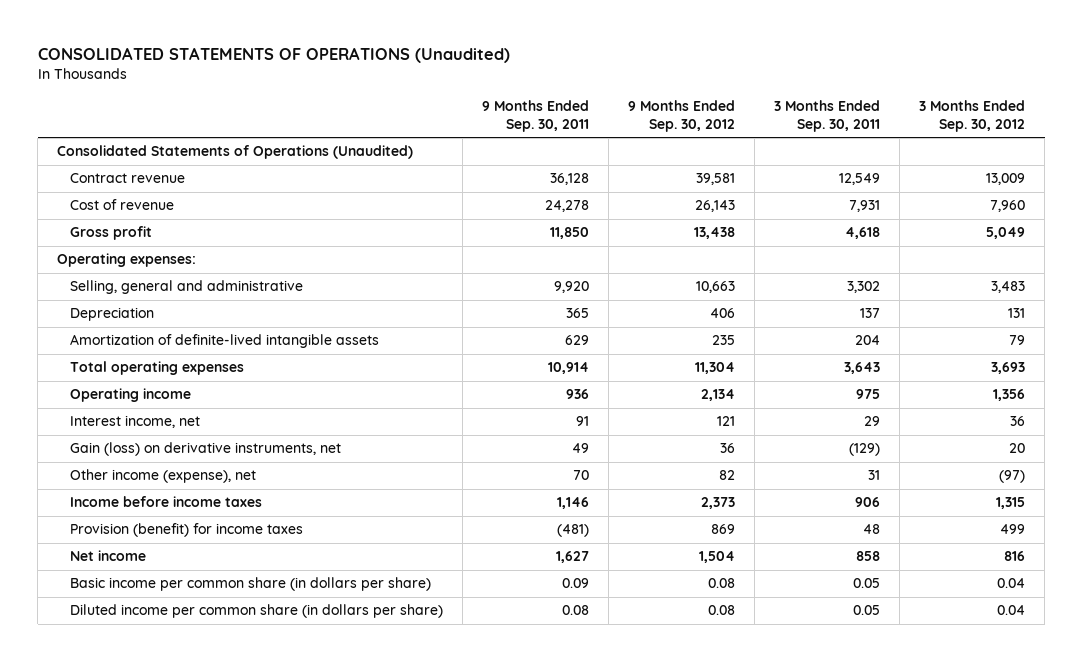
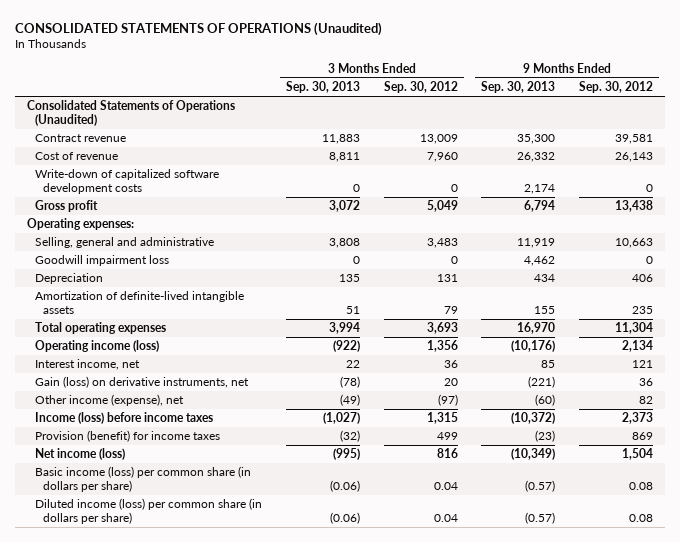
[481,100,589,133] 9 Months Ended Sep. 30, 2011 -> none
[774,100,881,133] 3 Months Ended Sep. 30, 2011 -> none
none -> [285,80,360,93] Sep. 30, 2013
none -> [481,80,556,93] Sep. 30, 2013
none -> [35,169,220,194] Write-down of capitalized software development costs
none -> [35,255,170,267] Goodwill impairment loss
[69,388,191,403] Operating income -> [35,340,160,353] Operating income (loss)
[69,496,262,508] Income before income taxes -> [35,412,214,425] Income (loss) before income taxes
[69,550,146,562] Net income -> [35,448,126,461] Net income (loss)
[69,577,431,592] Basic income per common share (in dollars per share) -> [35,466,252,492] Basic income (loss) per common share (in dollars per share)
[69,604,443,619] Diluted income per common share (in dollars per share) -> [35,498,263,524] Diluted income (loss) per common share (in dollars per share)

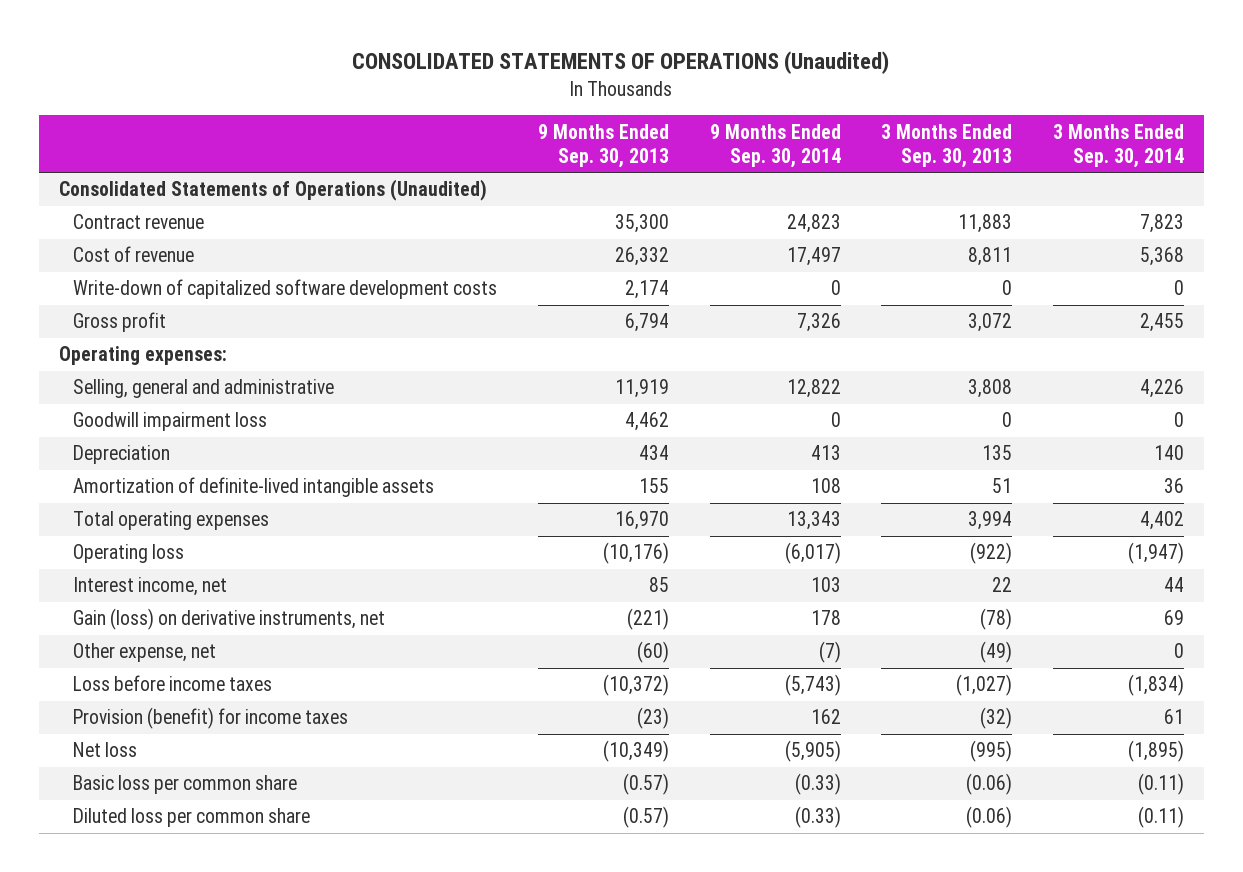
[383,80,458,93] Sep. 30, 2012 -> none
[579,80,654,93] Sep. 30, 2012 -> none
none -> [709,123,841,168] 9 Months Ended Sep. 30, 2014
none -> [1052,123,1184,168] 3 Months Ended Sep. 30, 2014
[35,340,160,353] Operating income (loss) -> [73,544,185,564] Operating loss
[35,394,185,407] Other income (expense), net -> [73,643,217,663] Other expense, net
[35,412,214,425] Income (loss) before income taxes -> [73,675,273,692] Loss before income taxes
[35,448,126,461] Net income (loss) -> [73,742,138,758] Net loss
[35,466,252,492] Basic income (loss) per common share (in dollars per share) -> [73,775,298,795] Basic loss per common share
[35,498,263,524] Diluted income (loss) per common share (in dollars per share) -> [73,808,311,828] Diluted loss per common share

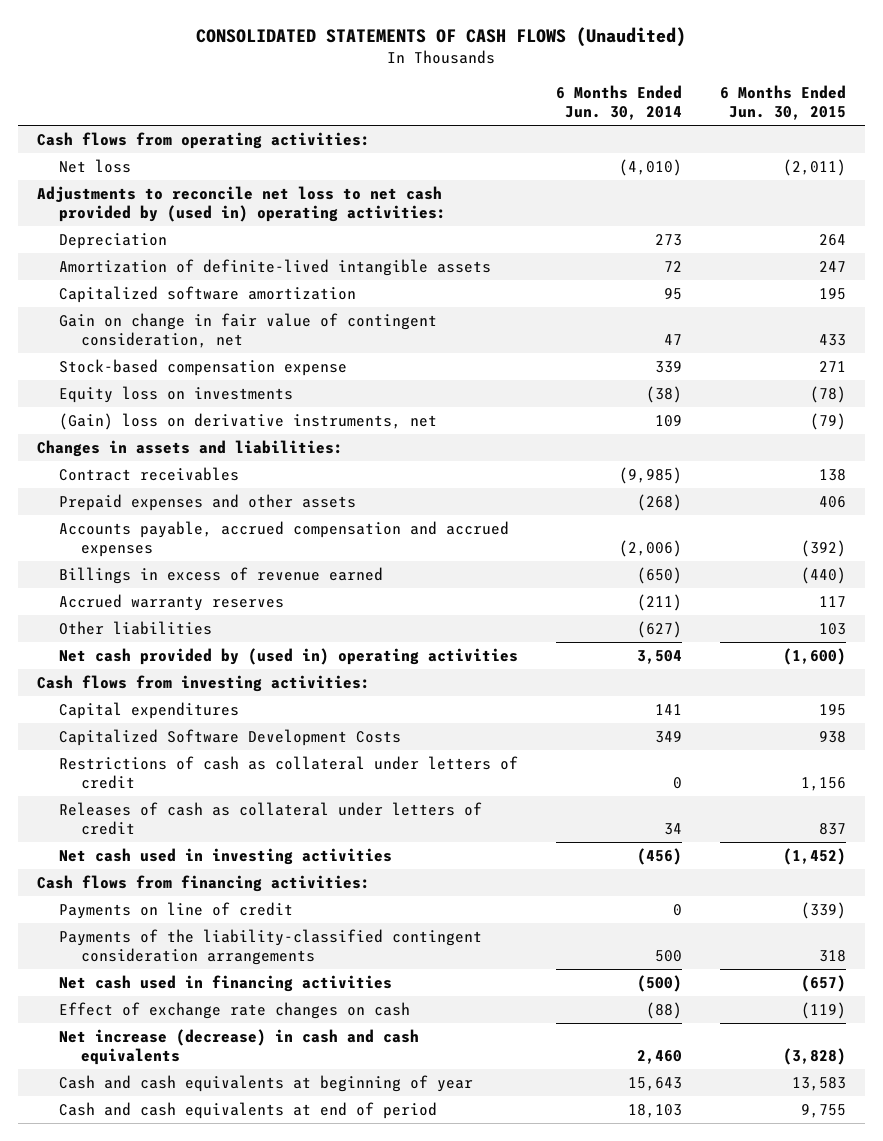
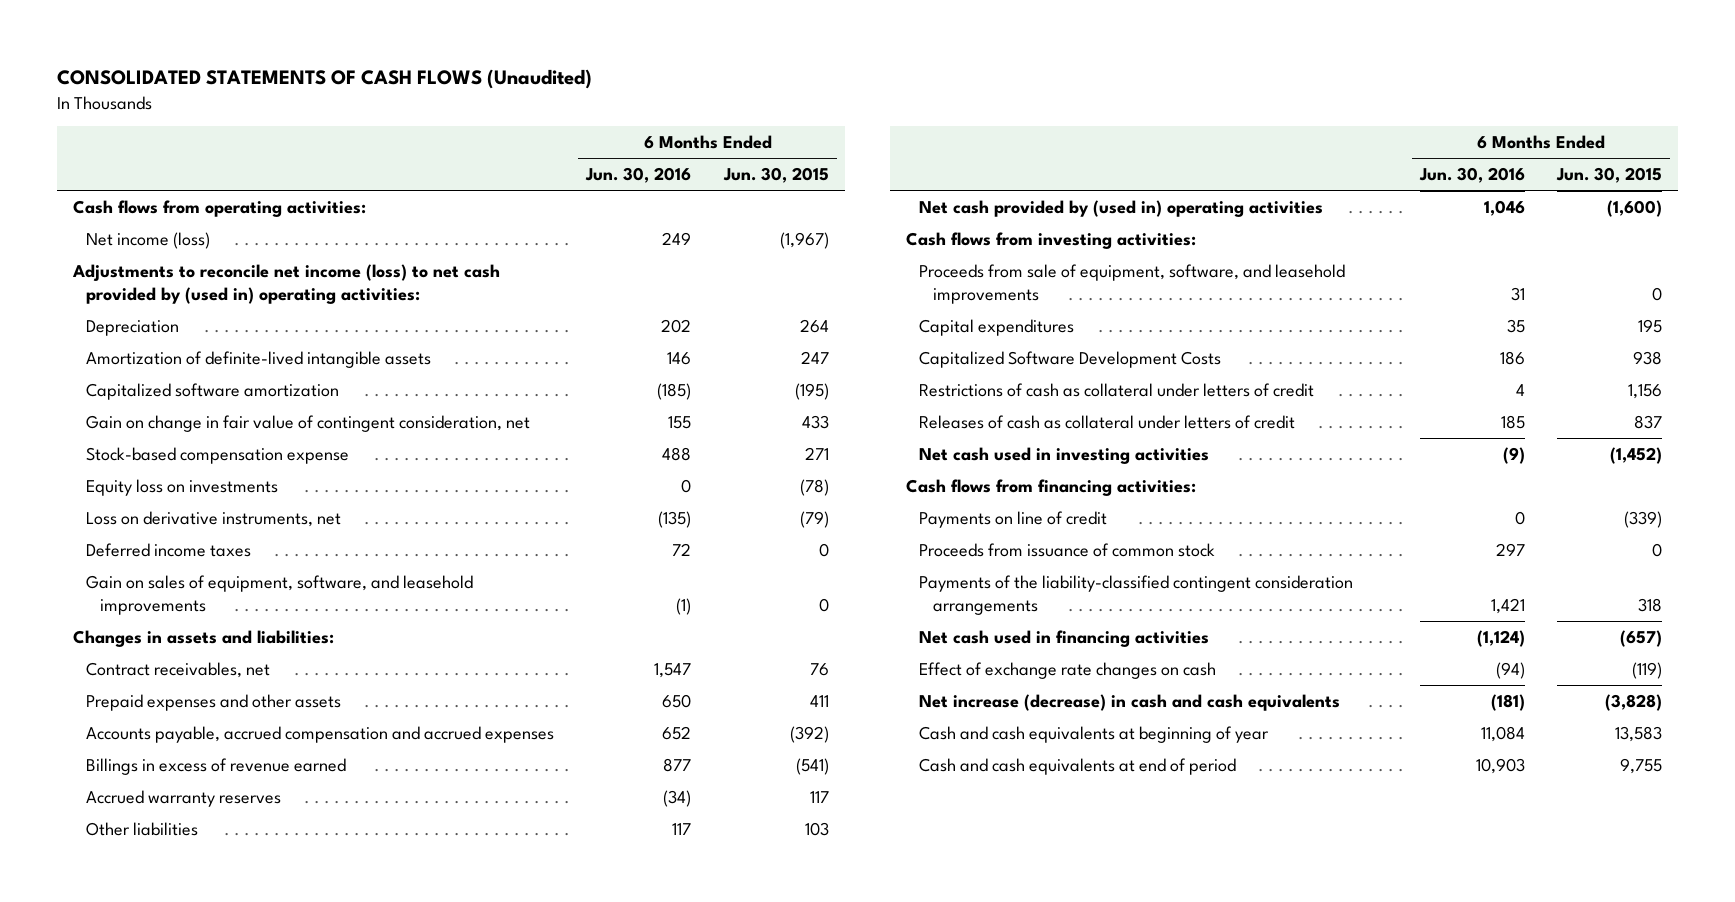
[555,84,682,121] 6 Months Ended Jun. 30, 2014 -> none
none -> [585,167,692,184] Jun. 30, 2016
[58,158,131,173] Net loss -> [86,231,211,249] Net income (loss)
[782,158,846,176] (2,011) -> [779,231,829,249] (1,967)
[36,185,446,223] Adjustments to reconcile net loss to net cash provided by (used in) operating activities: -> [71,263,500,304] Adjustments to reconcile net income (loss) to net cash provided by (used in) operating activities:
[818,287,846,300] 195 -> [794,382,829,400] (195)
[58,412,437,430] (Gain) loss on derivative instruments, net -> [86,510,342,527] Loss on derivative instruments, net
none -> [86,542,252,557] Deferred income taxes
none -> [86,574,474,615] Gain on sales of equipment, software, and leasehold improvements
[58,466,239,481] Contract receivables -> [86,661,271,678] Contract receivables, net
[818,468,846,481] 138 -> [809,662,829,676] 76
[818,495,846,508] 406 -> [809,694,829,707] 411
[800,566,846,584] (440) -> [795,757,829,775] (541)
none -> [919,263,1346,304] Proceeds from sale of equipment, software, and leasehold improvements
none -> [919,542,1216,557] Proceeds from issuance of common stock

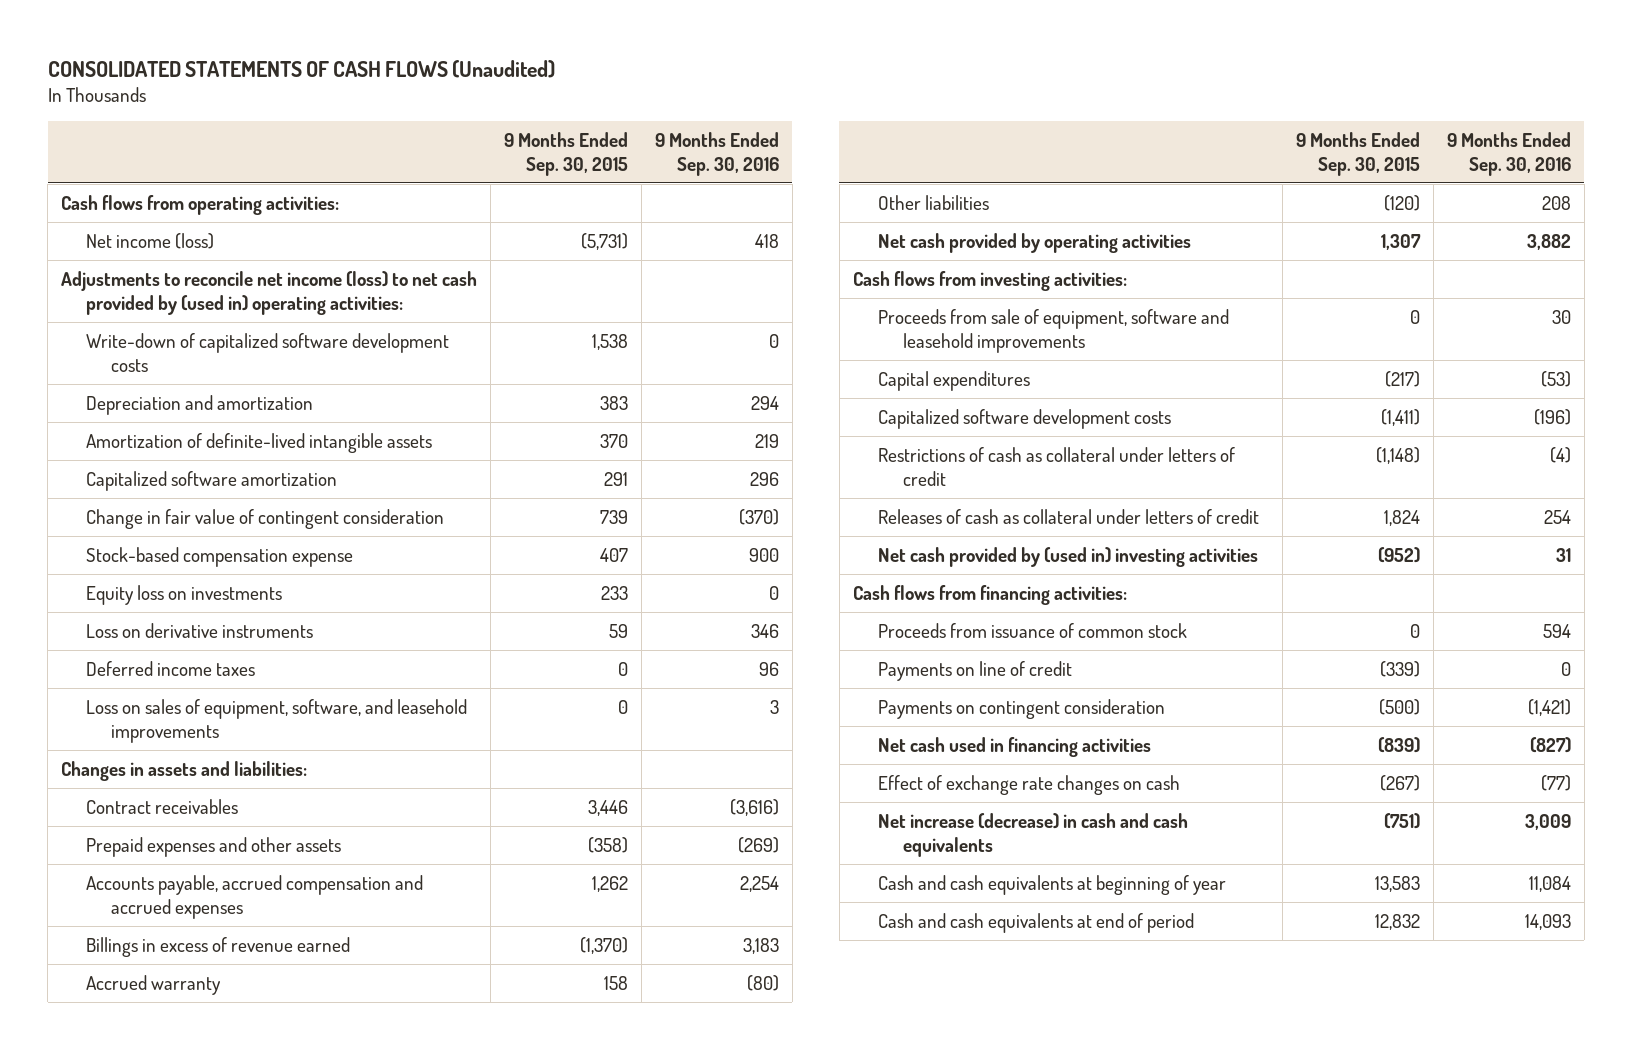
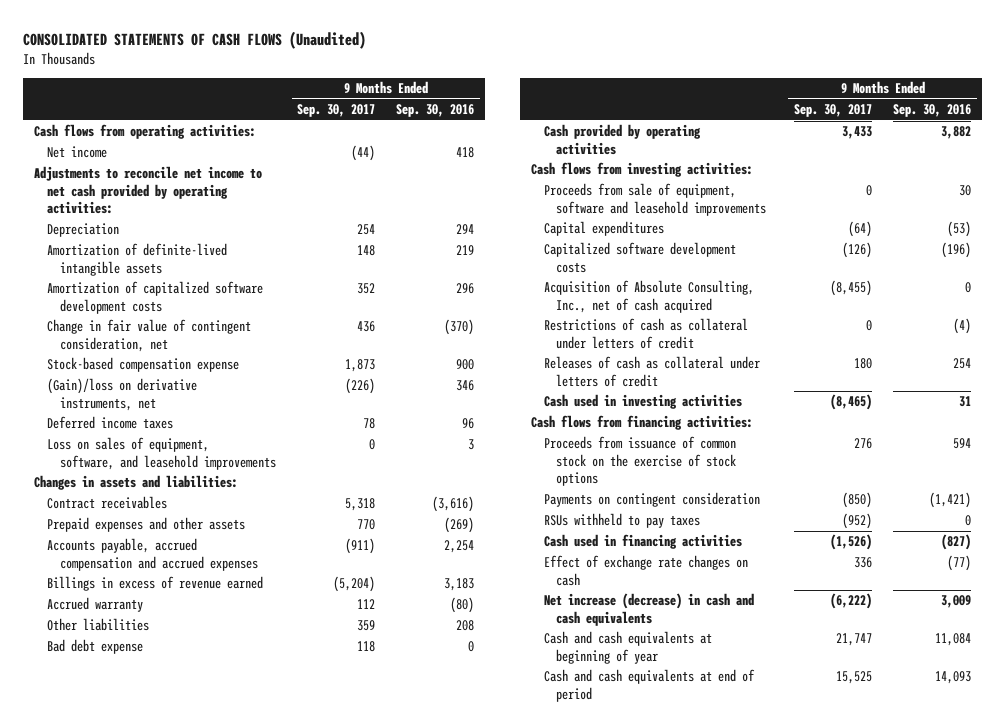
[503,131,628,176] 9 Months Ended Sep. 30, 2015 -> none
none -> [296,104,375,118] Sep. 30, 2017
[86,332,450,372] Write-down of capitalized software development costs -> none
[86,232,215,249] Net income (loss) -> [46,146,107,159] Net income
[60,270,477,315] Adjustments to reconcile net income (loss) to net cash provided by (used in) operating activities: -> [33,166,262,214] Adjustments to reconcile net income to net cash provided by operating activities:
[86,394,314,415] Depreciation and amortization -> [46,223,119,238] Depreciation
[86,470,338,491] Capitalized software amortization -> [46,281,263,314] Amortization of capitalized software development costs
[86,508,445,529] Change in fair value of contingent consideration -> [46,319,251,352] Change in fair value of contingent consideration, net
[86,584,283,605] Equity loss on investments -> none
[86,622,314,638] Loss on derivative instruments -> [46,378,197,411] (Gain)/loss on derivative instruments, net
none -> [46,639,143,655] Bad debt expense
[877,232,1191,253] Net cash provided by operating activities -> [543,124,701,155] Cash provided by operating activities
none -> [543,280,754,313] Acquisition of Absolute Consulting, Inc., net of cash acquired
[877,546,1258,567] Net cash provided by (used in) investing activities -> [543,394,742,410] Cash used in investing activities
[877,660,1072,681] Payments on line of credit -> none
[877,622,1187,638] Proceeds from issuance of common stock -> [543,436,737,486] Proceeds from issuance of common stock on the exercise of stock options
none -> [543,513,700,529] RSUs withheld to pay taxes
[877,736,1151,757] Net cash used in financing activities -> [543,534,742,550] Cash used in financing activities

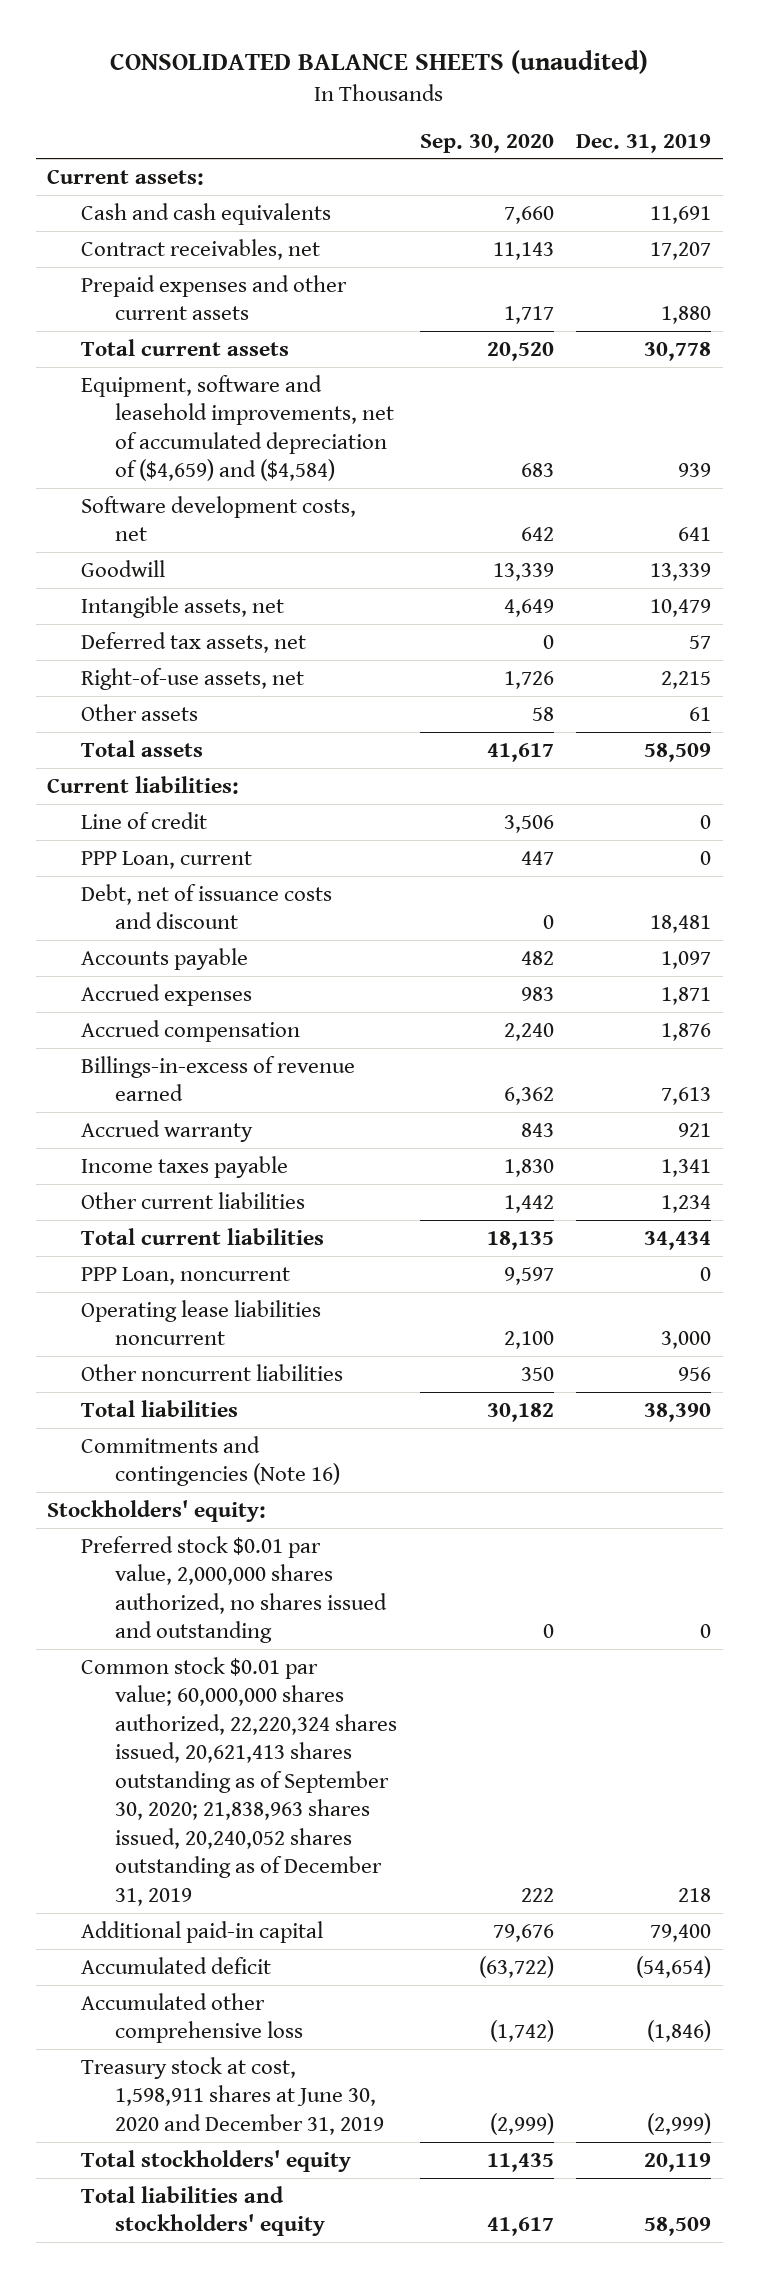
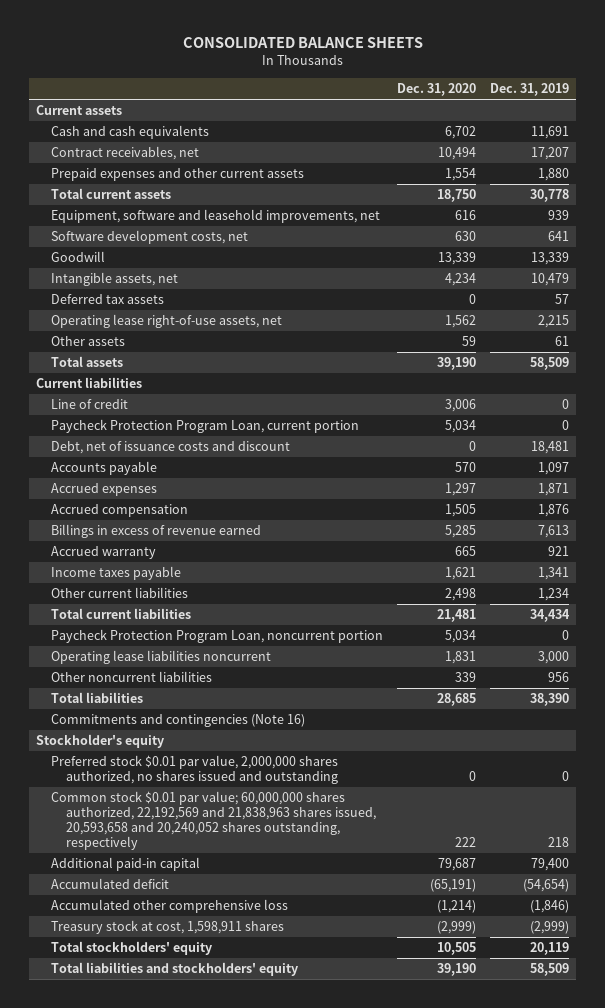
[110,50,649,75] CONSOLIDATED BALANCE SHEETS (unaudited) -> [182,37,423,49] CONSOLIDATED BALANCE SHEETS
[419,133,554,153] Sep. 30, 2020 -> none
none -> [397,83,477,97] Dec. 31, 2020
[47,168,205,185] Current assets: -> [35,105,122,116] Current assets
[81,374,395,482] Equipment, software and leasehold improvements, net of accumulated depreciation of ($4,659) and ($4,584) -> [50,209,380,224] Equipment, software and leasehold improvements, net
[81,631,307,653] Deferred tax assets, net -> [50,294,164,305] Deferred tax assets
[81,667,305,690] Right-of-use assets, net -> [50,314,282,329] Operating lease right-of-use assets, net
[47,775,240,794] Current liabilities: -> [35,377,142,389] Current liabilities
[81,850,253,869] PPP Loan, current -> none
none -> [50,419,359,434] Paycheck Protection Program Loan, current portion
[81,1055,356,1102] Billings-in-excess of revenue earned -> [50,524,261,539] Billings in excess of revenue earned
[81,1266,291,1285] PPP Loan, noncurrent -> [50,629,383,644] Paycheck Protection Program Loan, noncurrent portion
[47,1499,267,1522] Stockholders' equity: -> [35,734,164,749] Stockholder's equity
[81,1656,398,1906] Common stock $0.01 par value; 60,000,000 shares authorized, 22,220,324 shares issued, 20,621,413 shares outstanding as of September 30, 2020; 21,838,963 shares issued, 20,240,052 shares outstanding as of December 31, 2019 -> [50,791,377,850] Common stock $0.01 par value; 60,000,000 shares authorized, 22,192,569 and 21,838,963 shares issued, 20,593,658 and 20,240,052 shares outstanding, respectively
[81,2056,385,2135] Treasury stock at cost, 1,598,911 shares at June 30, 2020 and December 31, 2019 -> [50,920,284,935] Treasury stock at cost, 1,598,911 shares

